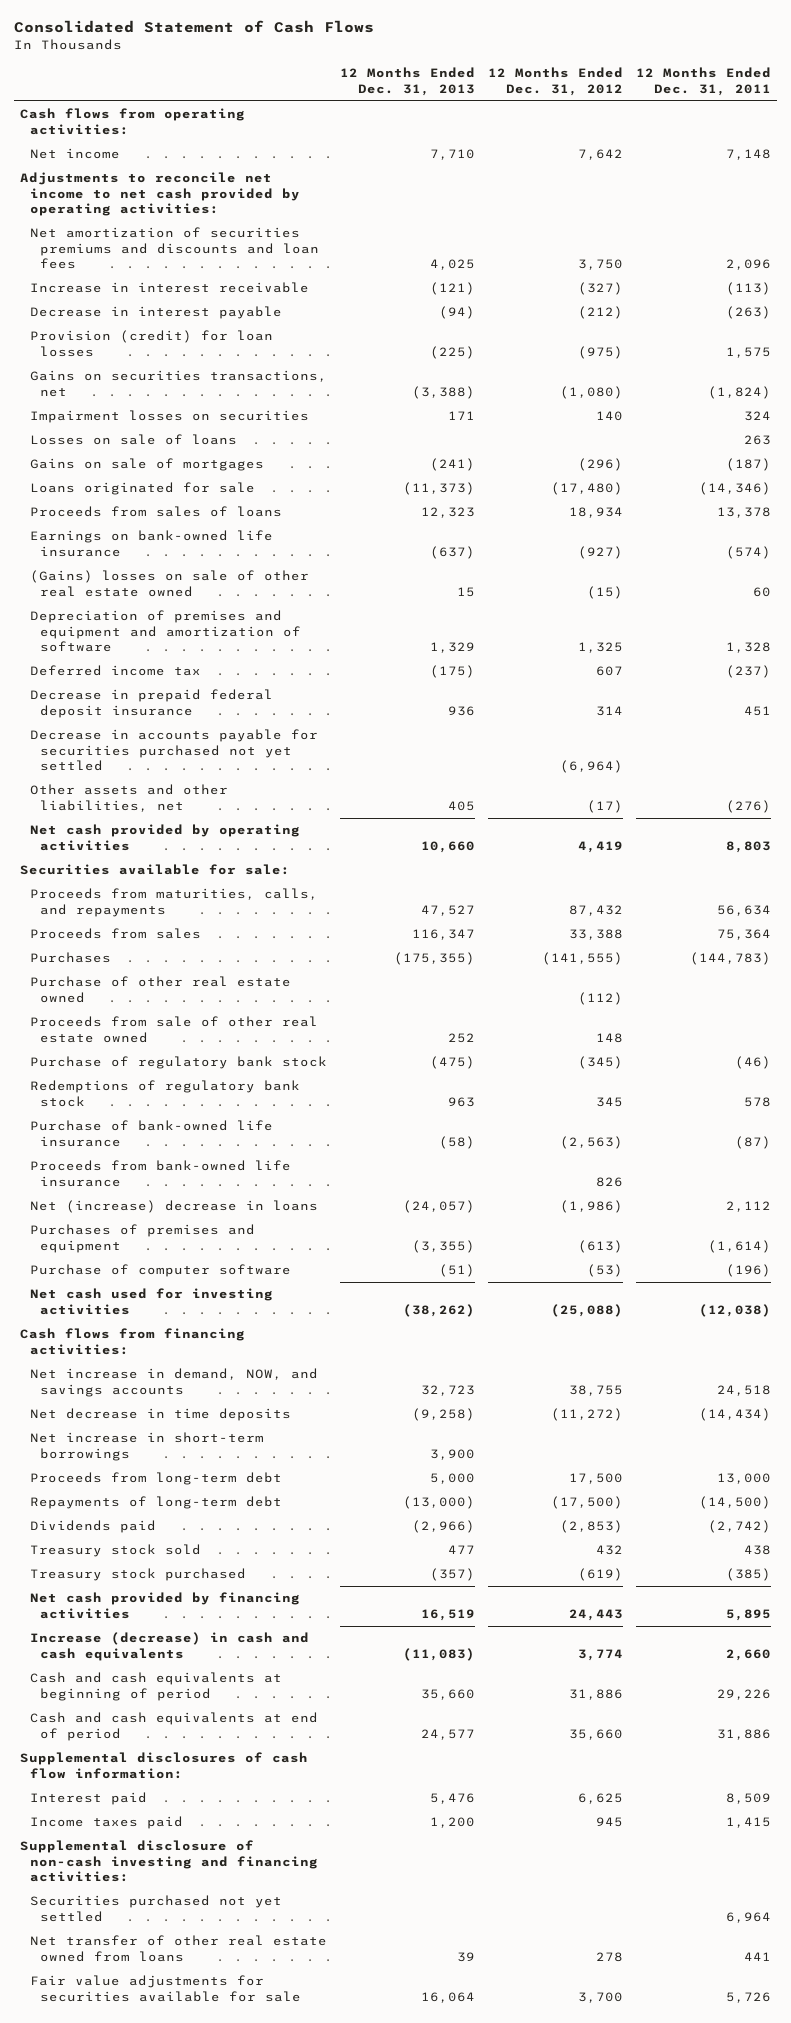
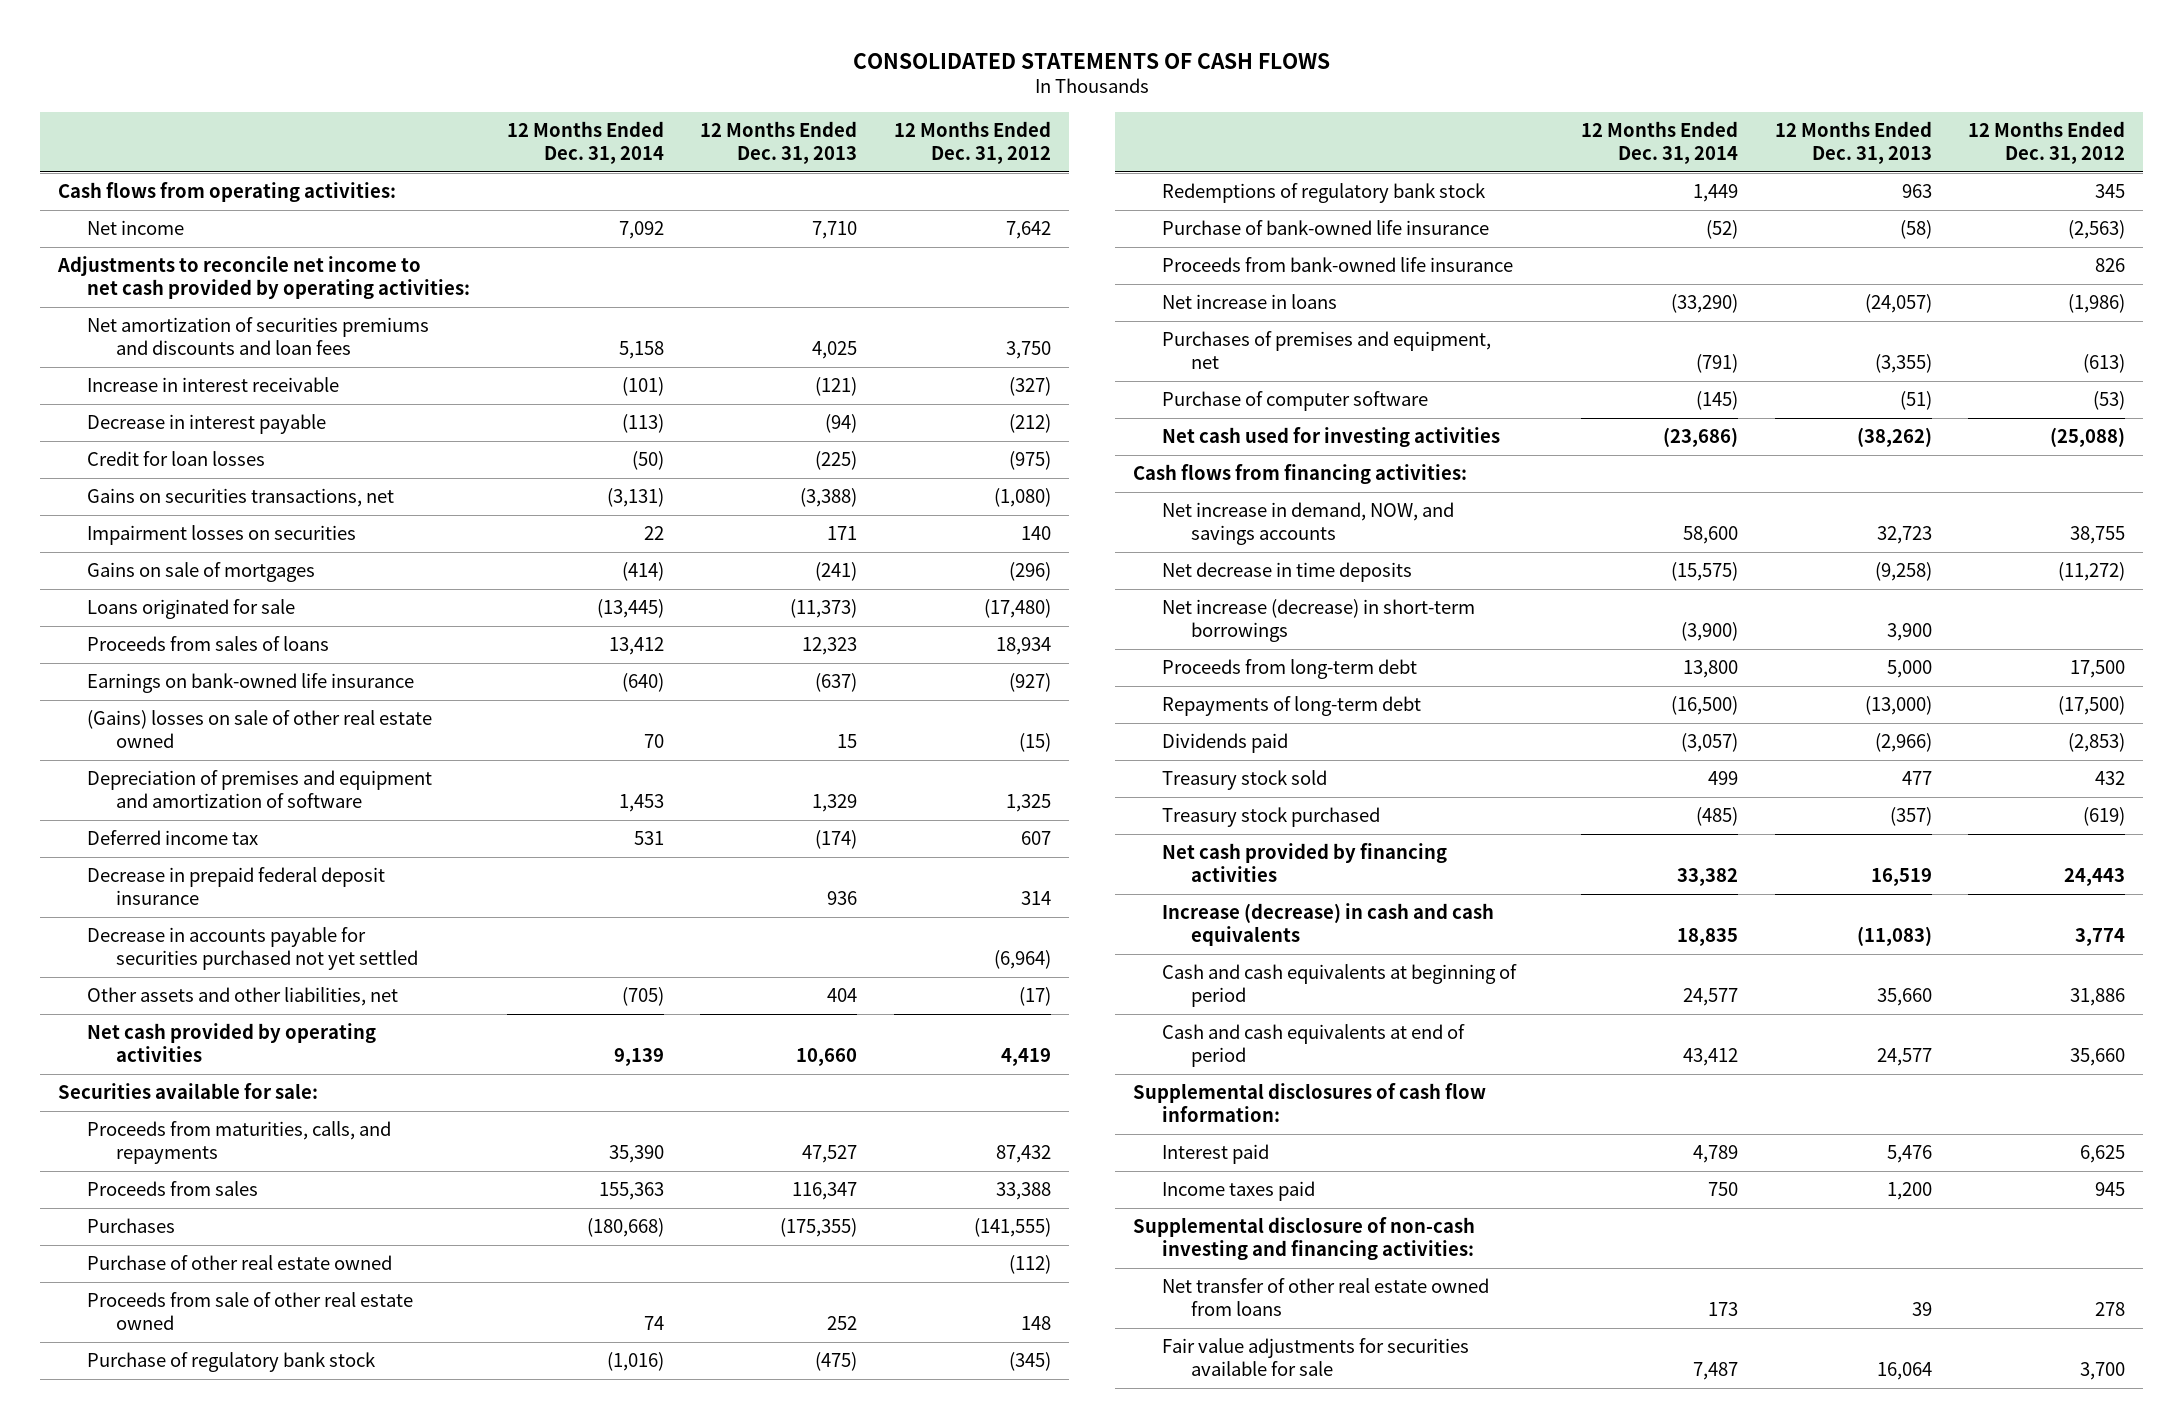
[13,20,374,34] Consolidated Statement of Cash Flows -> [852,52,1330,69] CONSOLIDATED STATEMENTS OF CASH FLOWS
[635,67,771,96] 12 Months Ended Dec. 31, 2011 -> none
none -> [506,120,664,164] 12 Months Ended Dec. 31, 2014
[29,330,273,357] Provision (credit) for loan losses -> [87,451,266,467] Credit for loan losses
[29,434,237,446] Losses on sale of loans -> none
[429,665,475,679] (175) -> [815,830,858,850] (174)
[447,800,475,811] 405 -> [827,988,858,1003] 404
[29,1200,318,1214] Net (increase) decrease in loans -> [1161,294,1337,310] Net increase in loans
[29,1224,255,1253] Purchases of premises and equipment -> [1161,331,1491,370] Purchases of premises and equipment, net
[29,1432,264,1461] Net increase in short-term borrowings -> [1161,599,1475,643] Net increase (decrease) in short-term borrowings
[29,1895,282,1922] Securities purchased not yet settled -> none

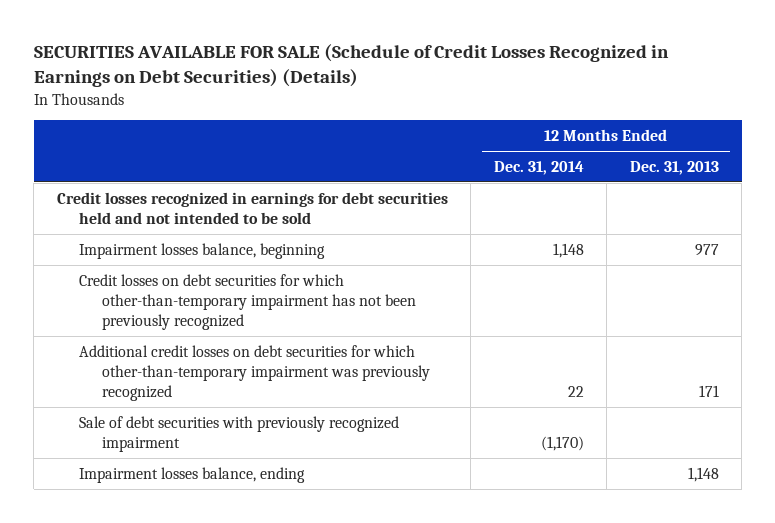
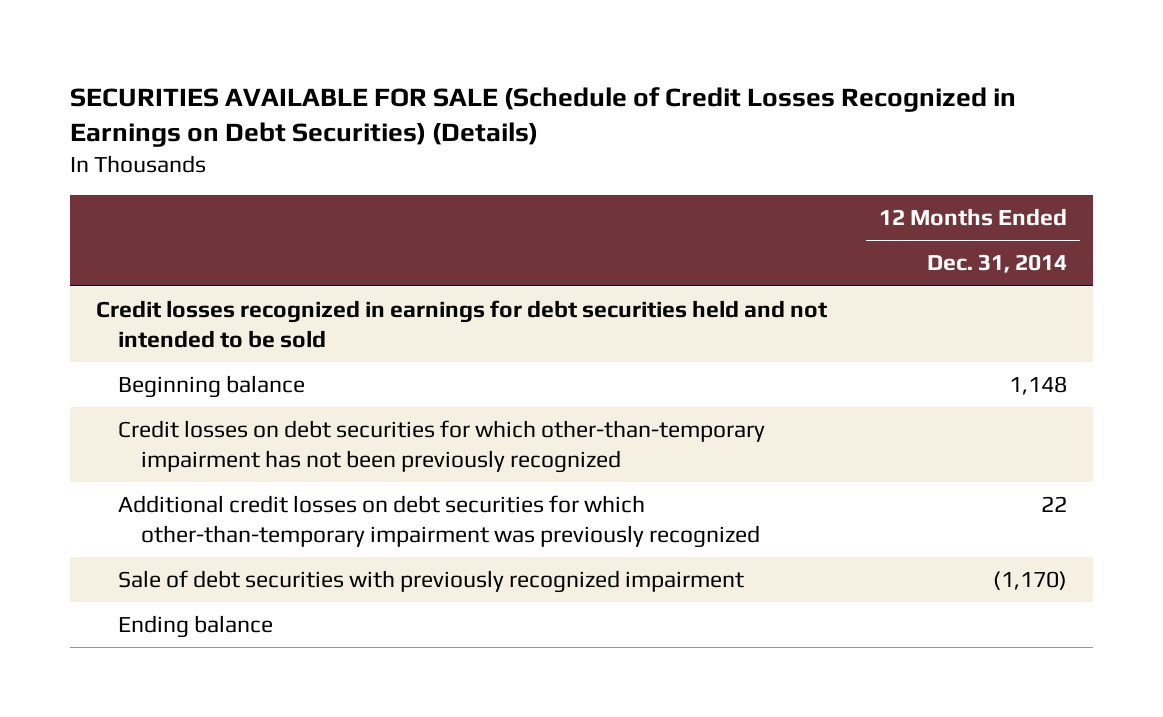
[629,160,719,175] Dec. 31, 2013 -> none
[79,242,326,259] Impairment losses balance, beginning -> [118,375,306,399] Beginning balance
[79,466,306,483] Impairment losses balance, ending -> [118,615,274,639] Ending balance

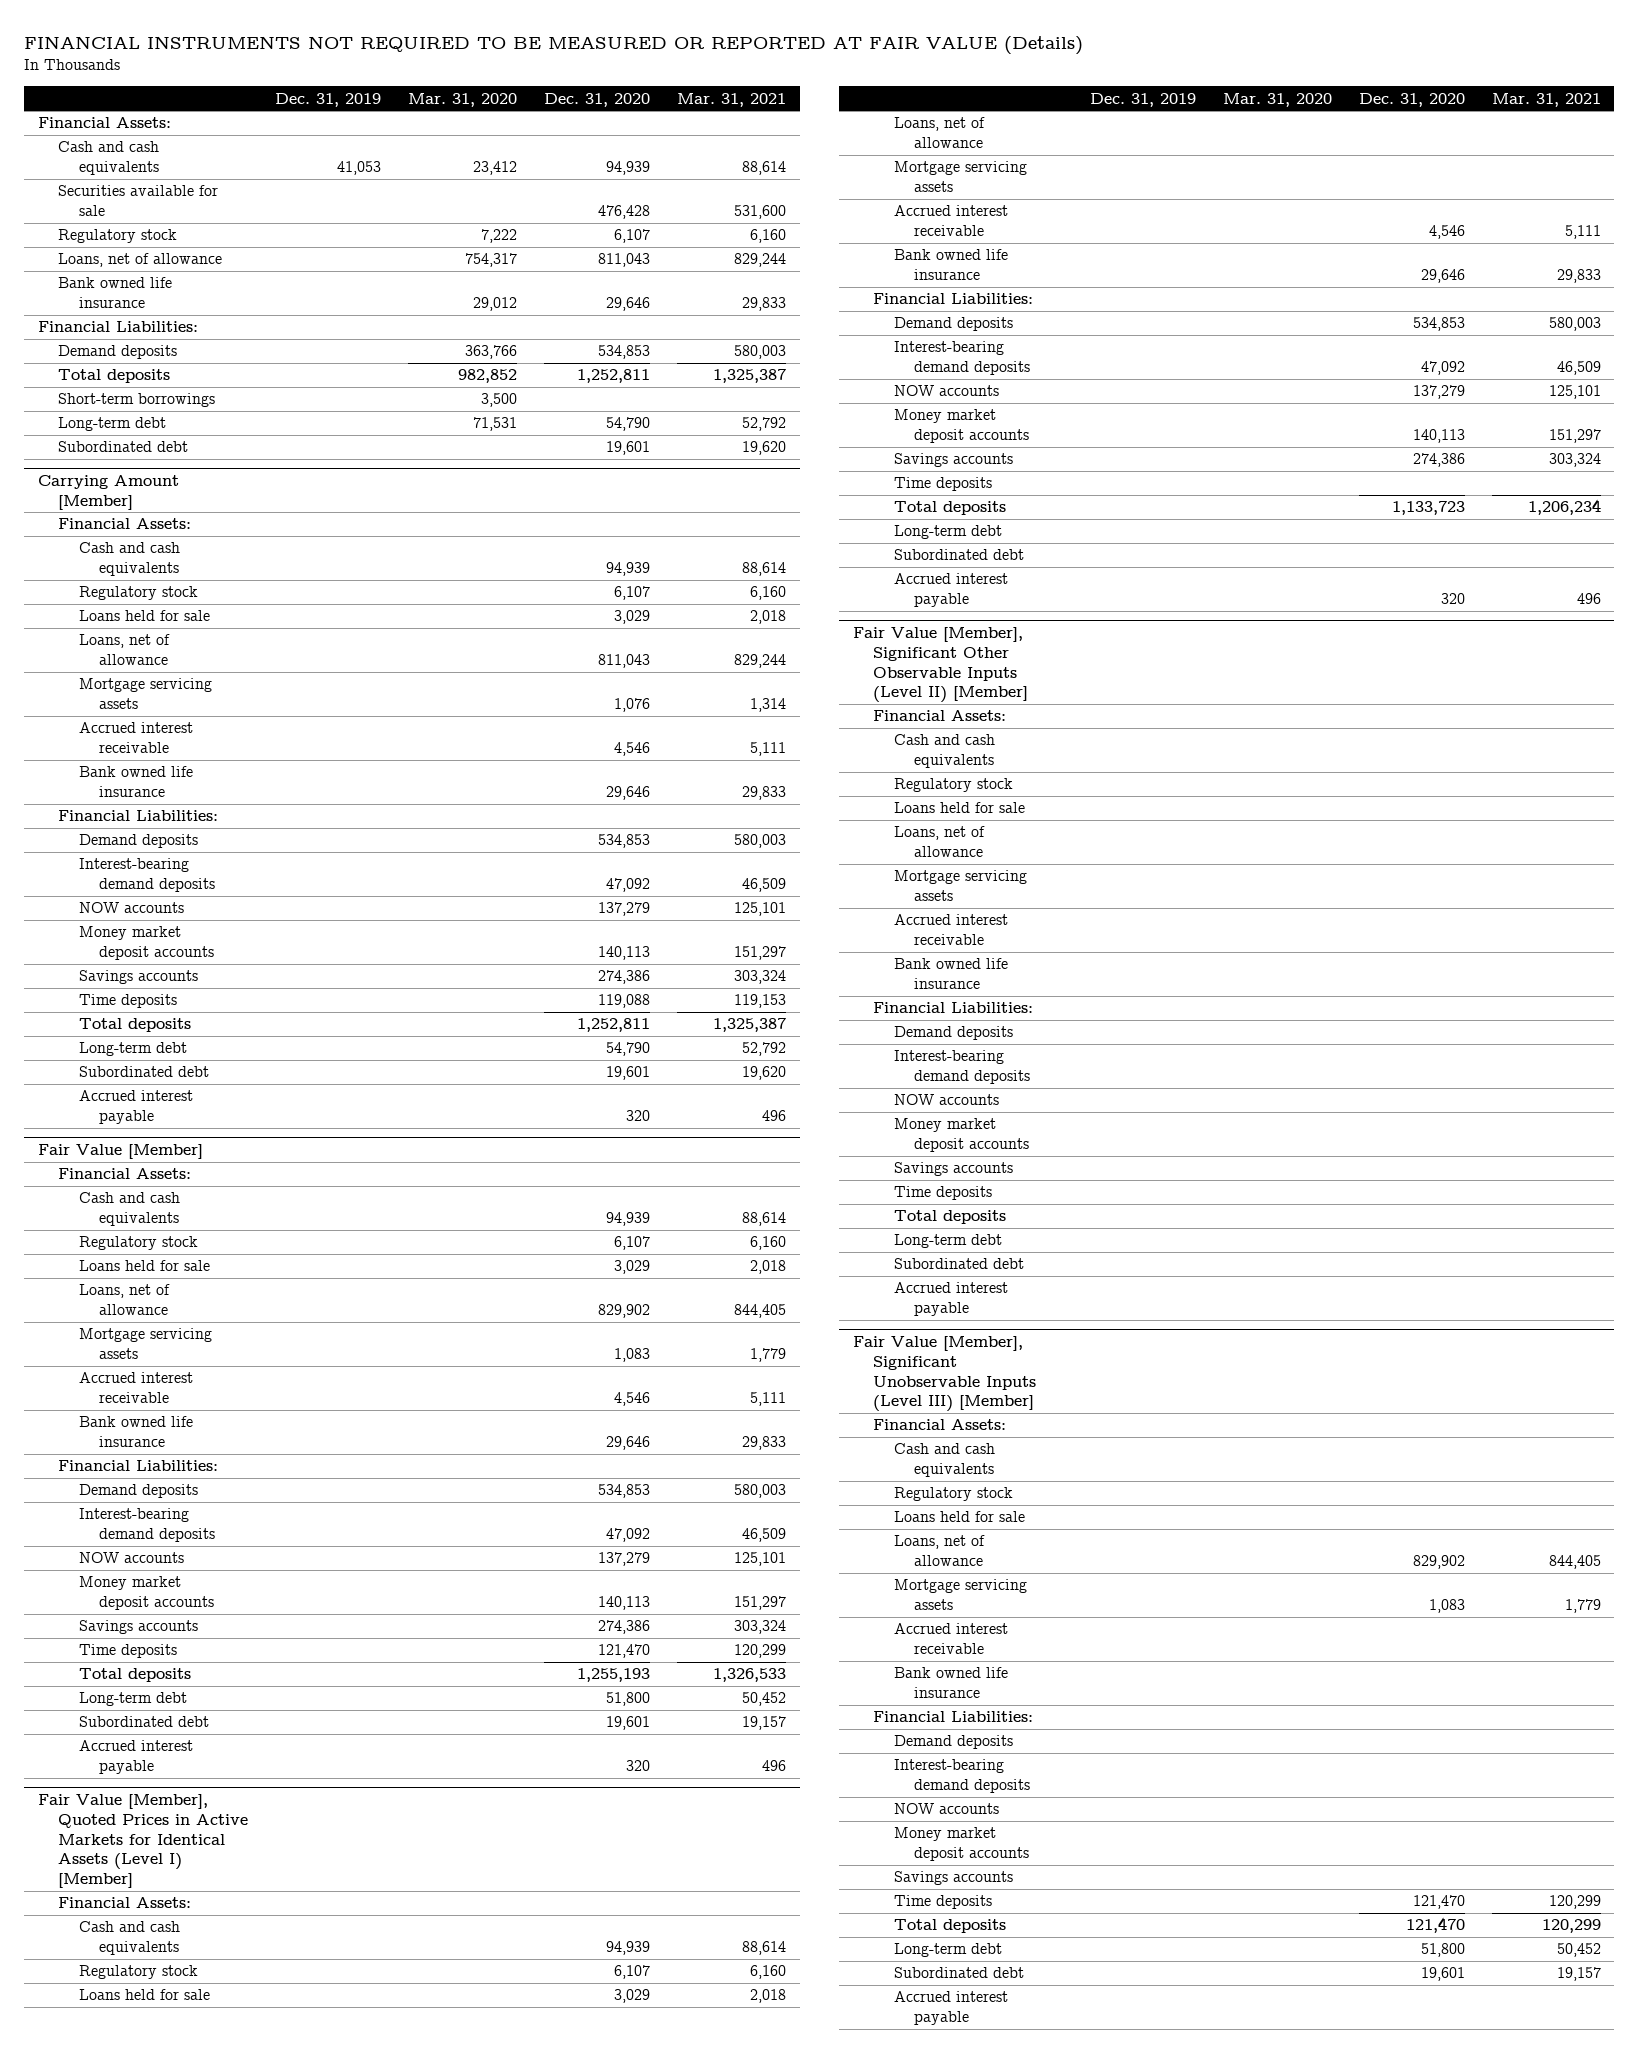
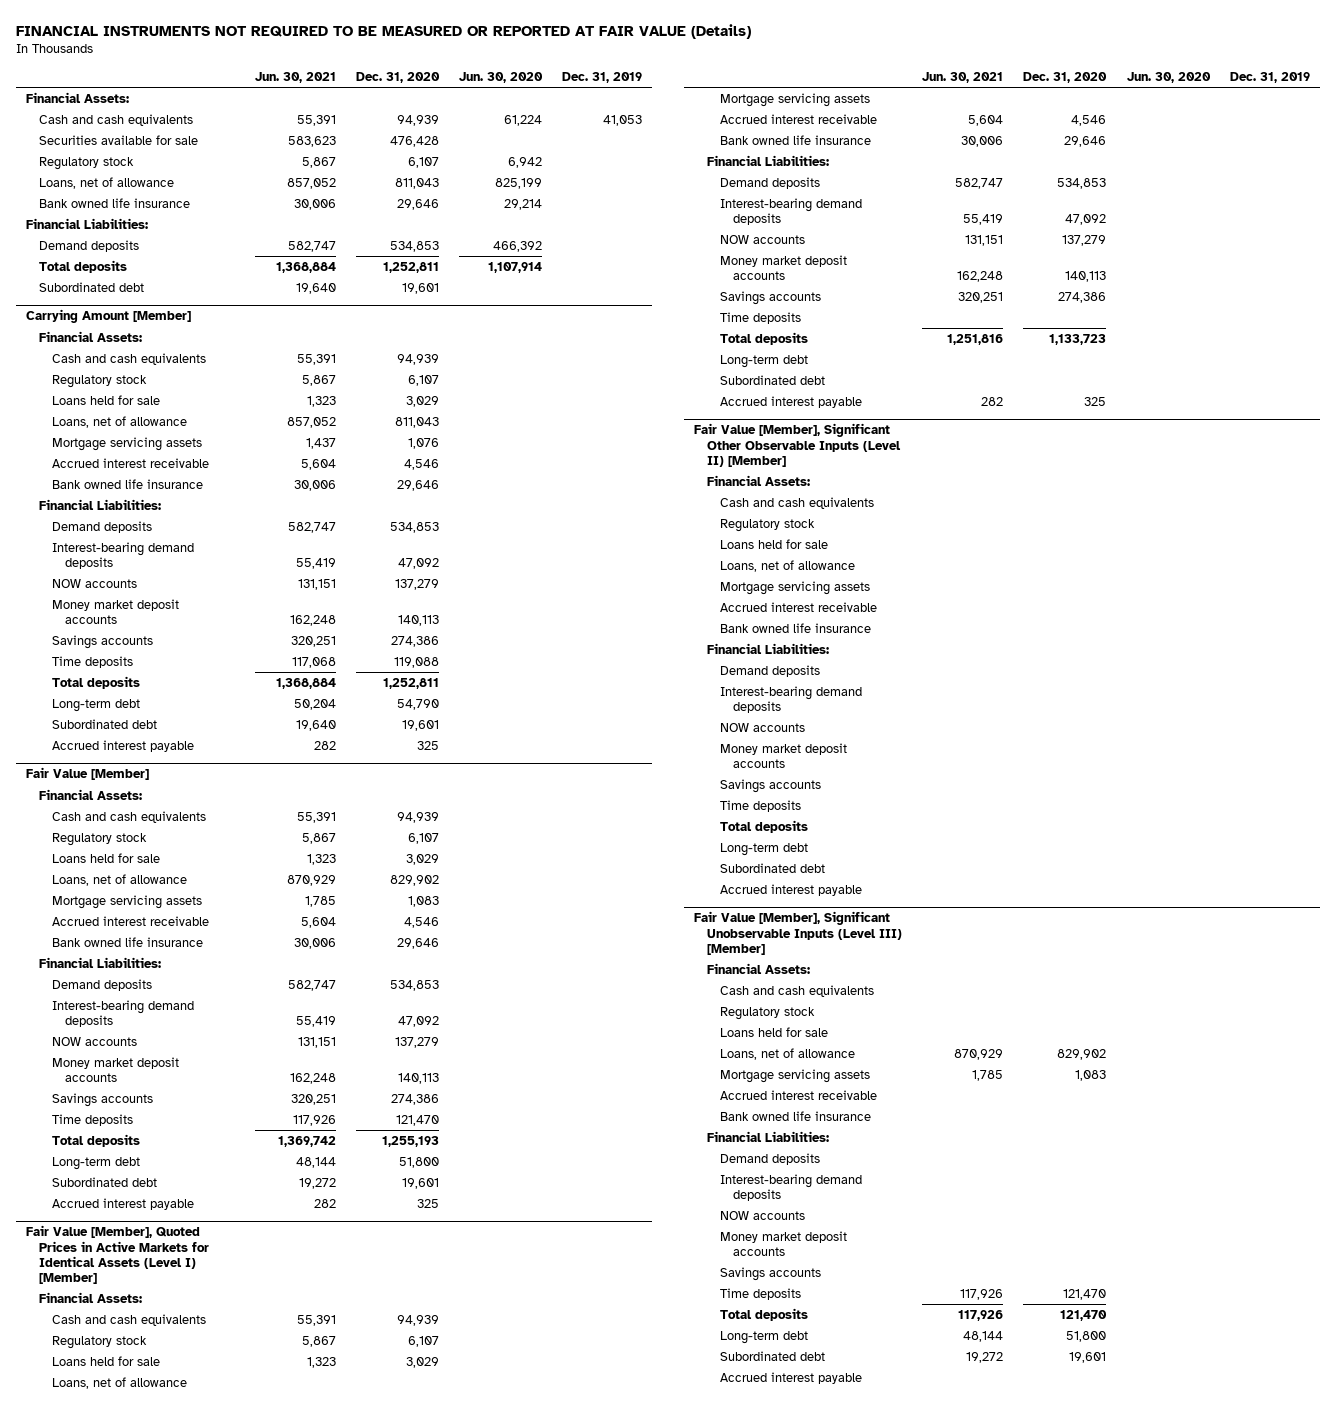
[408,92,518,107] Mar. 31, 2020 -> none
[677,92,787,107] Mar. 31, 2021 -> none
none -> [254,72,336,84] Jun. 30, 2021
none -> [458,72,543,84] Jun. 30, 2020
[58,393,216,408] Short-term borrowings -> none
[58,417,167,432] Long-term debt -> none
[626,1110,651,1122] 320 -> [416,740,439,750] 325
[626,1760,651,1772] 320 -> [416,1198,439,1208] 325
[1441,593,1466,605] 320 -> [1084,396,1107,406] 325

